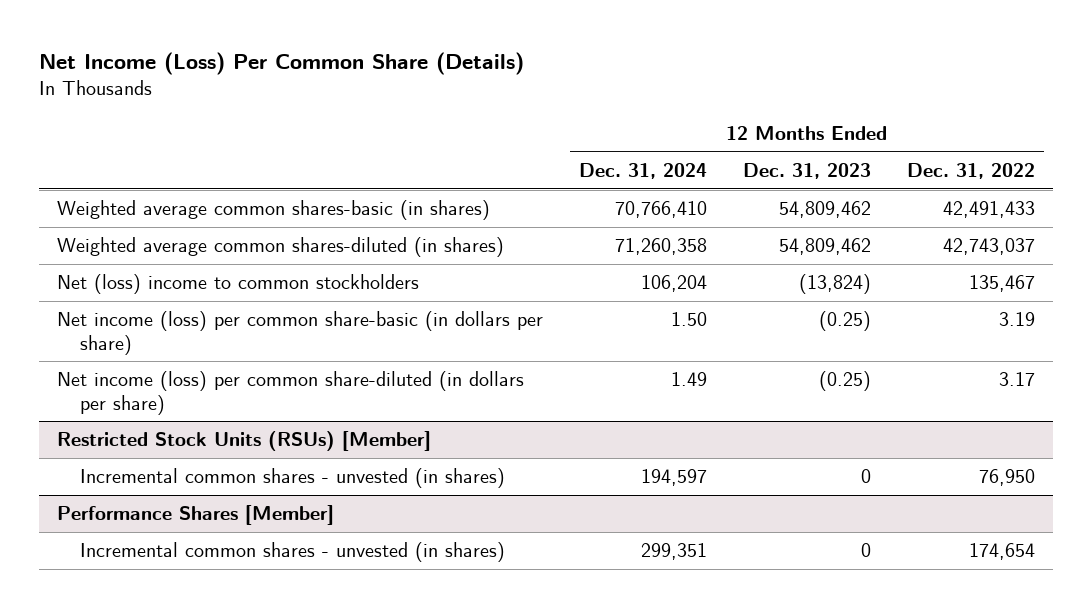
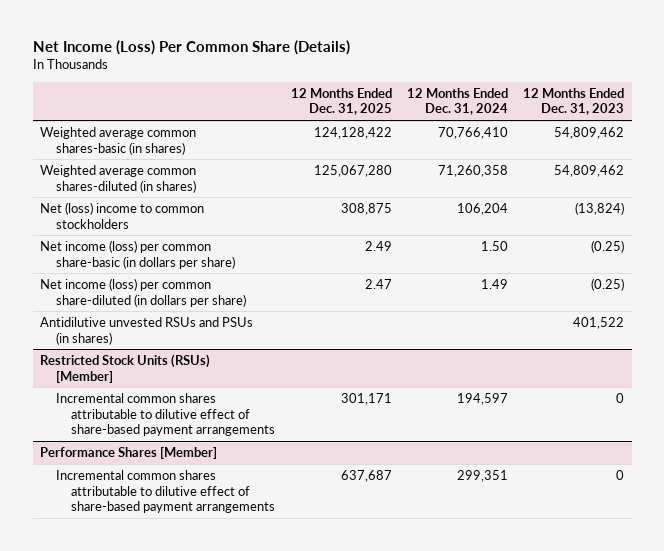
[906,162,1035,179] Dec. 31, 2022 -> none
none -> [290,87,392,116] 12 Months Ended Dec. 31, 2025
none -> [40,316,254,345] Antidilutive unvested RSUs and PSUs (in shares)
[80,468,506,489] Incremental common shares - unvested (in shares) -> [55,392,276,437] Incremental common shares attributable to dilutive effect of share-based payment arrangements
[80,542,506,563] Incremental common shares - unvested (in shares) -> [55,469,276,514] Incremental common shares attributable to dilutive effect of share-based payment arrangements

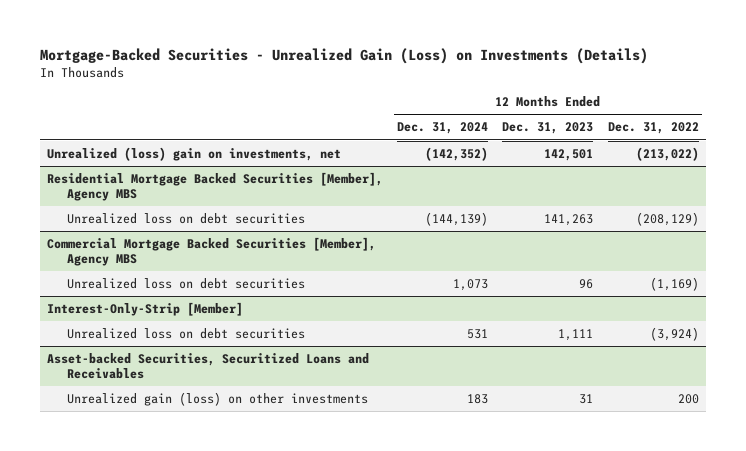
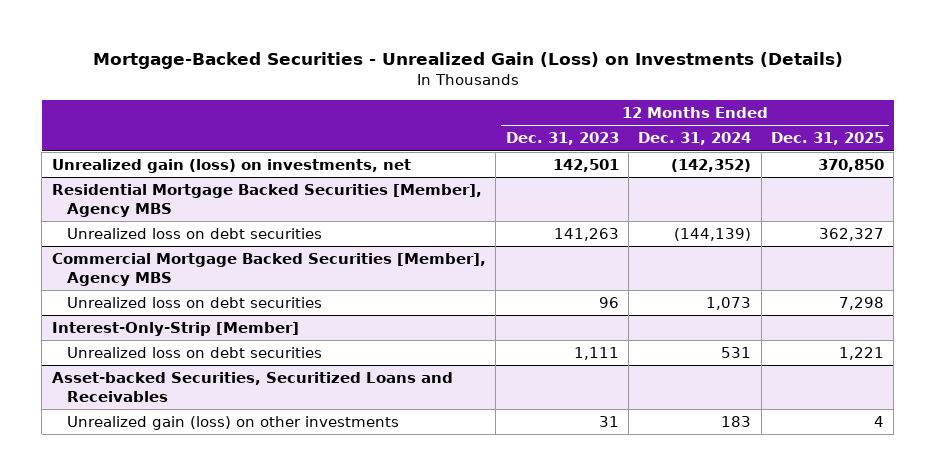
[607,122,699,135] Dec. 31, 2022 -> none
none -> [771,132,885,146] Dec. 31, 2025
[47,146,342,161] Unrealized (loss) gain on investments, net -> [51,159,411,174] Unrealized gain (loss) on investments, net

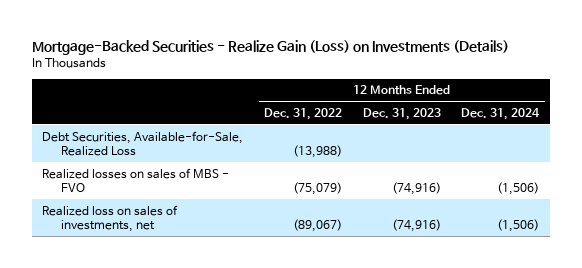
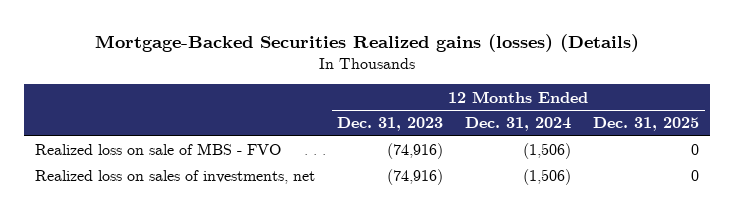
[31,39,509,55] Mortgage-Backed Securities - Realize Gain (Loss) on Investments (Details) -> [95,34,640,53] Mortgage-Backed Securities Realized gains (losses) (Details)
[264,107,343,120] Dec. 31, 2022 -> none
none -> [593,117,700,132] Dec. 31, 2025
[42,130,244,157] Debt Securities, Available-for-Sale, Realized Loss -> none
[42,167,230,193] Realized losses on sales of MBS - FVO -> [35,143,282,156] Realized loss on sale of MBS - FVO

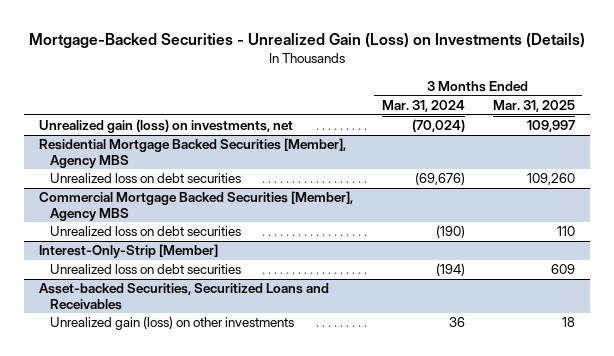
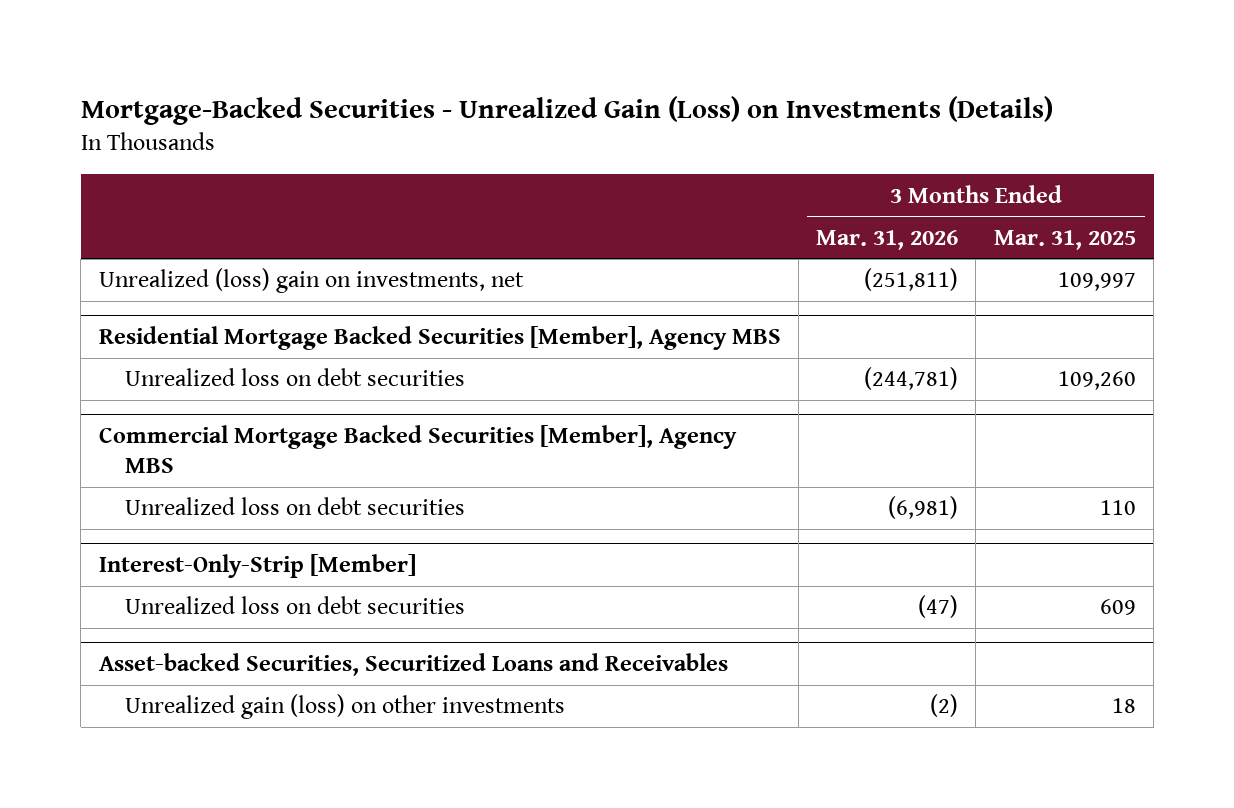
[381,100,465,113] Mar. 31, 2024 -> none
none -> [816,229,959,250] Mar. 31, 2026
[38,119,293,134] Unrealized gain (loss) on investments, net -> [98,268,524,294] Unrealized (loss) gain on investments, net

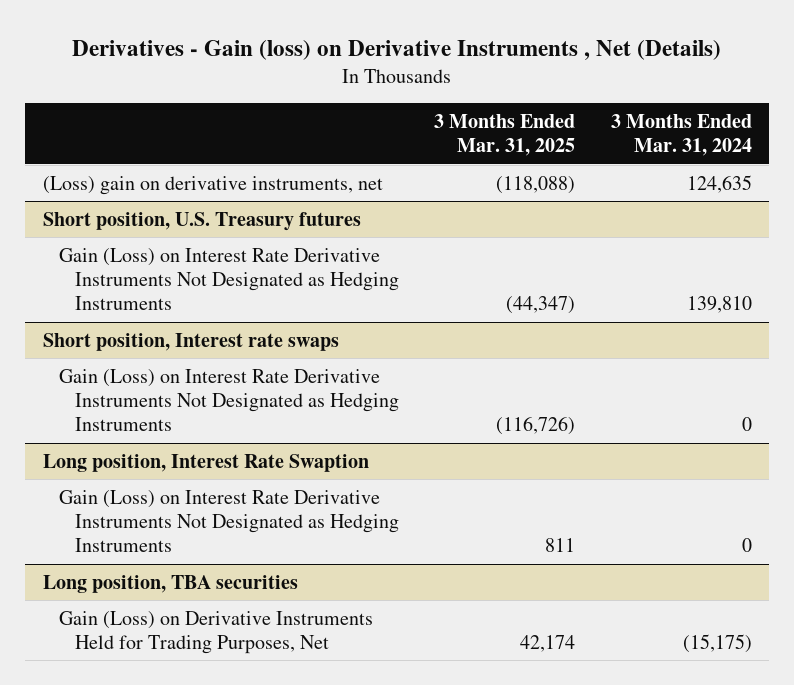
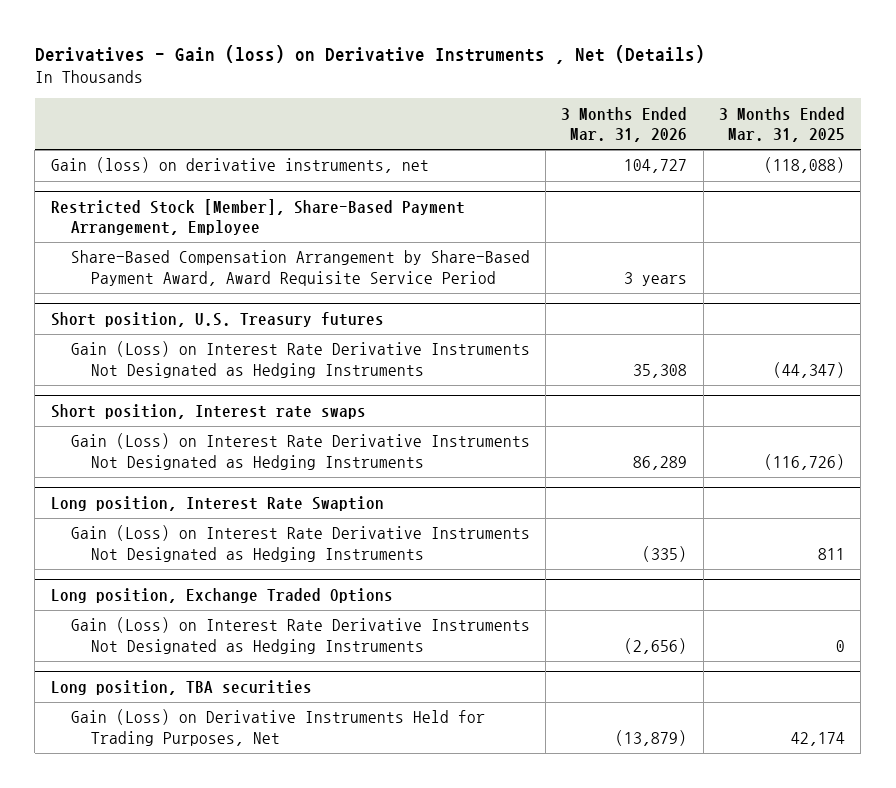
[610,113,752,157] 3 Months Ended Mar. 31, 2024 -> none
none -> [561,106,688,143] 3 Months Ended Mar. 31, 2026
[42,175,383,195] (Loss) gain on derivative instruments, net -> [50,157,429,174] Gain (loss) on derivative instruments, net
none -> [50,198,465,235] Restricted Stock [Member], Share-Based Payment Arrangement, Employee
none -> [70,250,530,286] Share-Based Compensation Arrangement by Share-Based Payment Award, Award Requisite Service Period
none -> [50,587,393,603] Long position, Exchange Traded Options
none -> [70,617,530,654] Gain (Loss) on Interest Rate Derivative Instruments Not Designated as Hedging Instruments

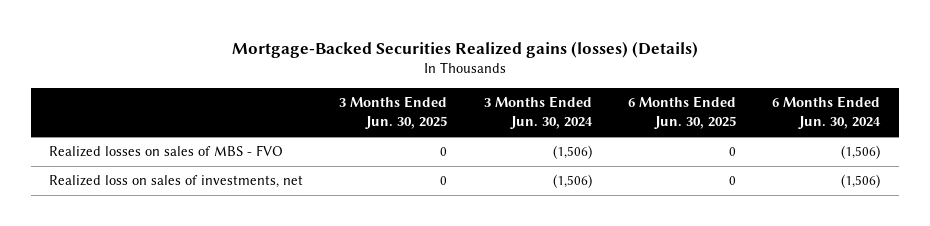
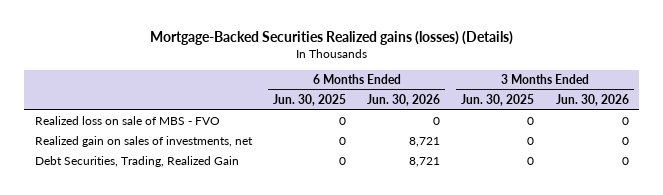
[483,96,593,130] 3 Months Ended Jun. 30, 2024 -> none
[772,96,882,130] 6 Months Ended Jun. 30, 2024 -> none
none -> [367,94,441,107] Jun. 30, 2026
none -> [555,94,629,107] Jun. 30, 2026
[49,145,284,158] Realized losses on sales of MBS - FVO -> [34,116,220,126] Realized loss on sale of MBS - FVO
[49,175,304,189] Realized loss on sales of investments, net -> [34,136,253,148] Realized gain on sales of investments, net
none -> [34,156,239,168] Debt Securities, Trading, Realized Gain

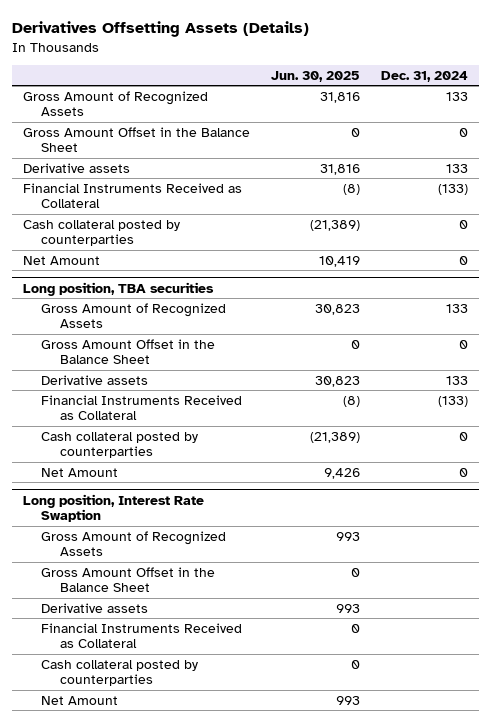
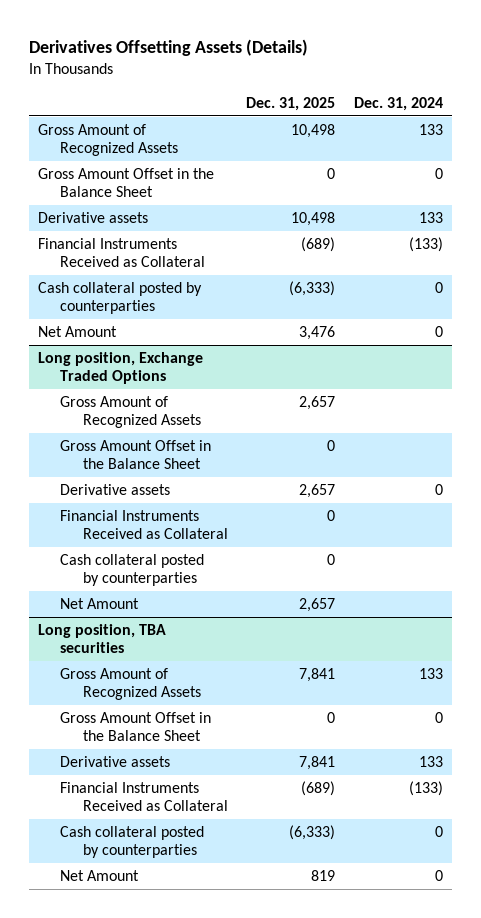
[270,70,360,82] Jun. 30, 2025 -> none
none -> [246,96,336,111] Dec. 31, 2025
none -> [38,352,204,385] Long position, Exchange Traded Options
none -> [60,396,201,429] Gross Amount of Recognized Assets
none -> [60,440,212,470] Gross Amount Offset in the Balance Sheet
none -> [60,484,171,496] Derivative assets
none -> [60,510,228,540] Financial Instruments Received as Collateral
none -> [60,554,205,587] Cash collateral posted by counterparties
none -> [60,598,140,610] Net Amount
[22,493,204,523] Long position, Interest Rate Swaption -> none
[41,530,227,557] Gross Amount of Recognized Assets -> none
[41,566,216,593] Gross Amount Offset in the Balance Sheet -> none
[41,602,149,613] Derivative assets -> none
[41,622,243,649] Financial Instruments Received as Collateral -> none
[41,659,199,687] Cash collateral posted by counterparties -> none
[41,695,119,705] Net Amount -> none

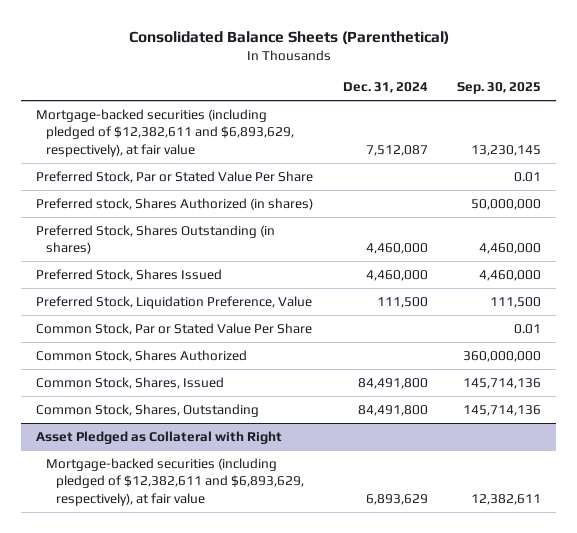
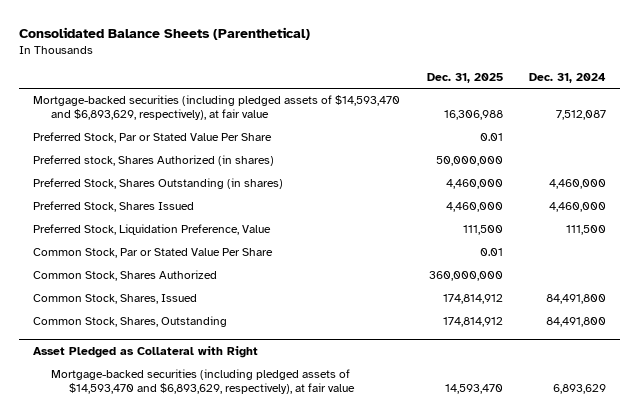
[457,82,542,95] Sep. 30, 2025 -> none
none -> [426,73,503,84] Dec. 31, 2025
[35,108,294,157] Mortgage-backed securities (including pledged of $12,382,611 and $6,893,629, respectively), at fair value -> [32,95,400,121] Mortgage-backed securities (including pledged assets of $14,593,470 and $6,893,629, respectively), at fair value
[45,457,305,506] Mortgage-backed securities (including pledged of $12,382,611 and $6,893,629, respectively), at fair value -> [50,369,355,395] Mortgage-backed securities (including pledged assets of $14,593,470 and $6,893,629, respectively), at fair value

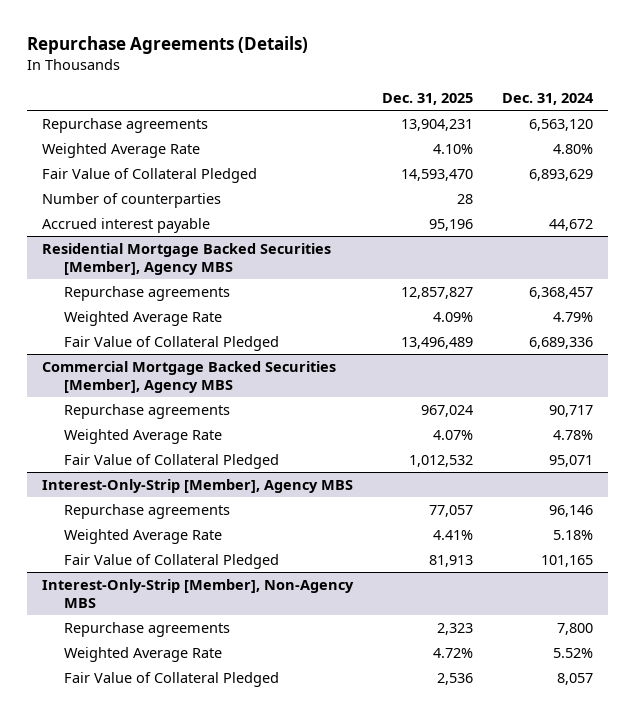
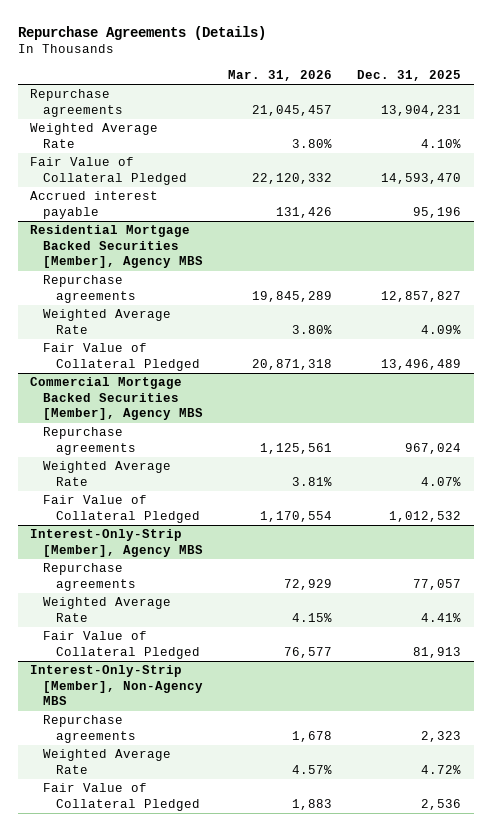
[502,92,595,105] Dec. 31, 2024 -> none
none -> [228,70,333,82] Mar. 31, 2026
[41,193,221,209] Number of counterparties -> none

